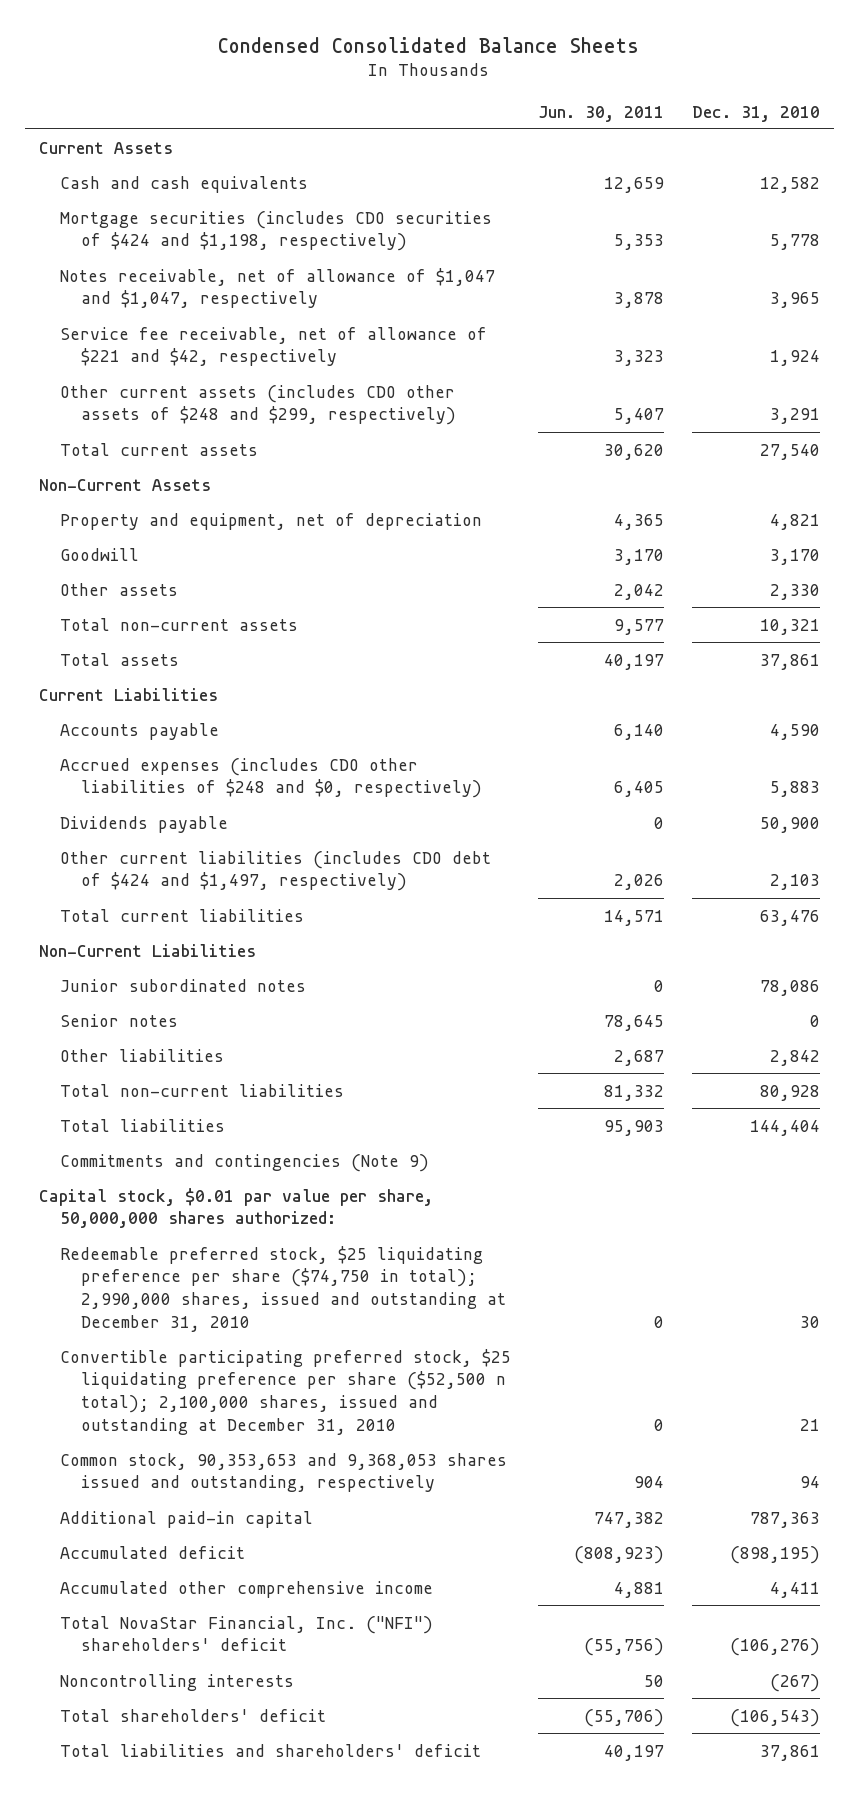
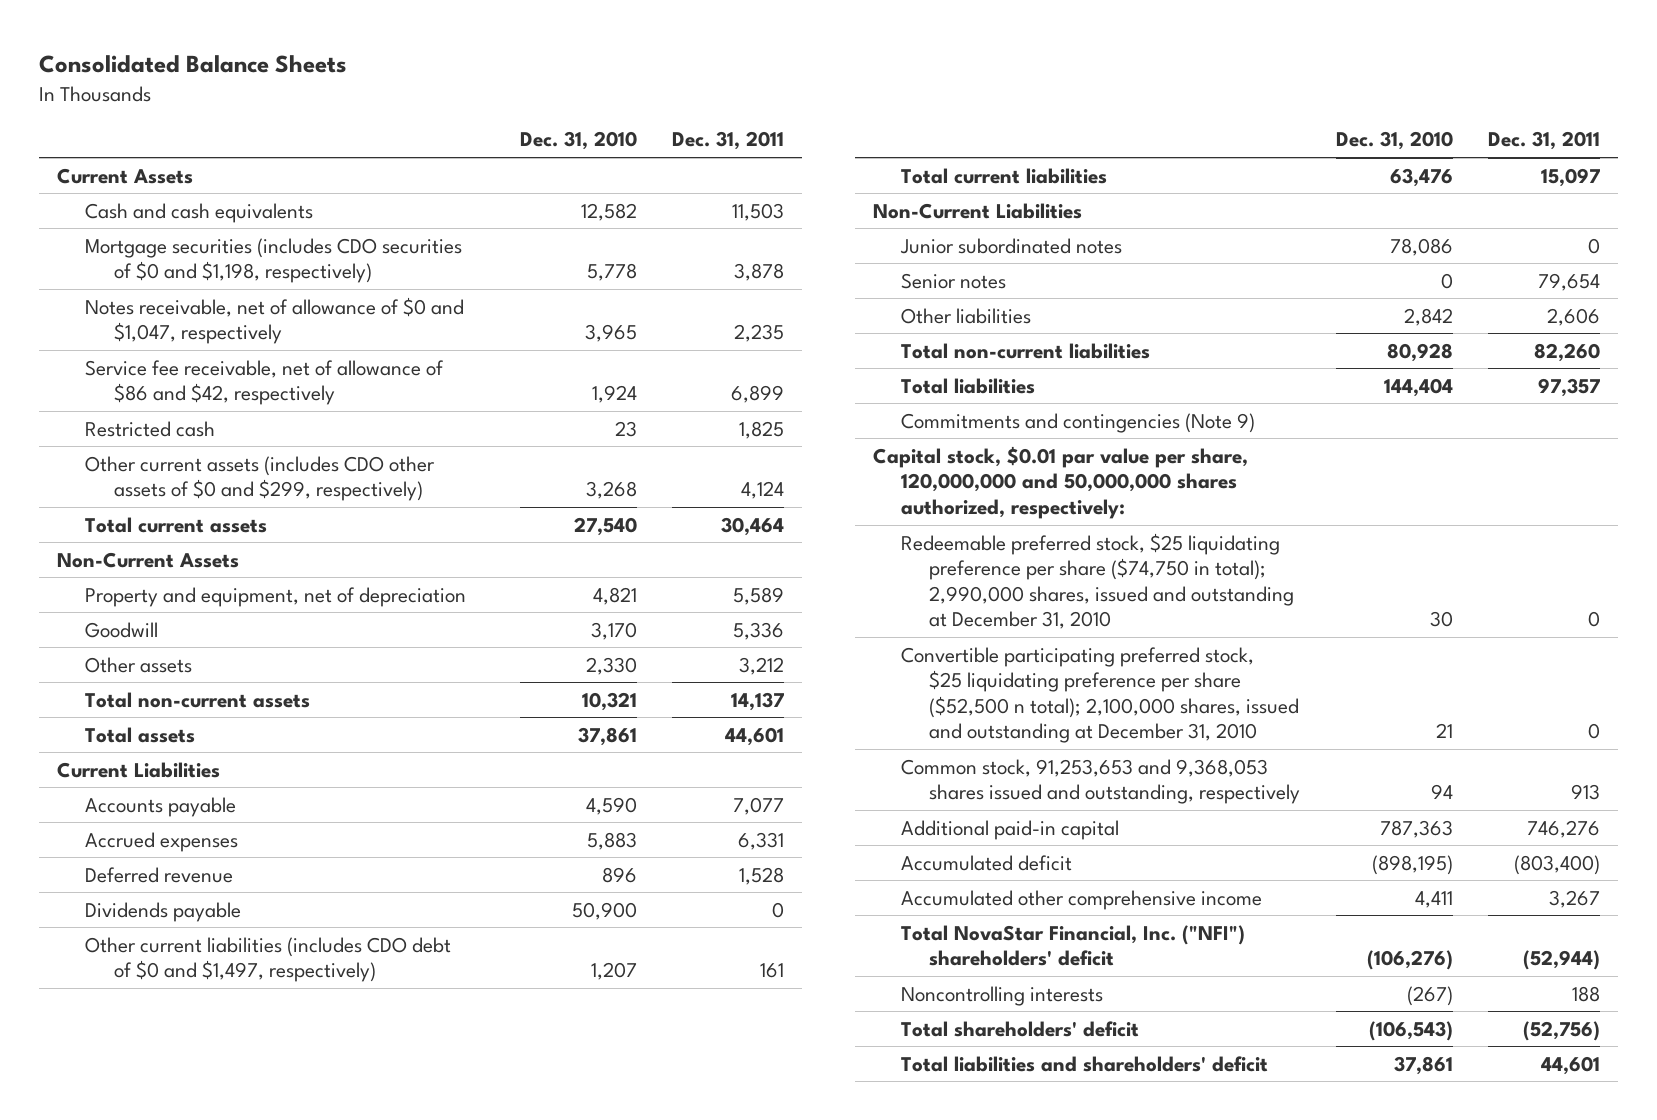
[218,36,640,53] Condensed Consolidated Balance Sheets -> [39,55,348,74] Consolidated Balance Sheets
[538,105,665,122] Jun. 30, 2011 -> none
none -> [672,131,785,151] Dec. 31, 2011
[59,210,492,252] Mortgage securities (includes CDO securities of $424 and $1,198, respectively) -> [85,237,463,284] Mortgage securities (includes CDO securities of $0 and $1,198, respectively)
[59,267,495,309] Notes receivable, net of allowance of $1,047 and $1,047, respectively -> [85,296,465,345] Notes receivable, net of allowance of $0 and $1,047, respectively
[59,326,487,367] Service fee receivable, net of allowance of $221 and $42, respectively -> [85,359,445,406] Service fee receivable, net of allowance of $86 and $42, respectively
none -> [85,420,216,437] Restricted cash
[59,384,456,426] Other current assets (includes CDO other assets of $248 and $299, respectively) -> [85,455,436,502] Other current assets (includes CDO other assets of $0 and $299, respectively)
[769,408,820,425] 3,291 -> [586,481,638,500] 3,268
[59,757,482,799] Accrued expenses (includes CDO other liabilities of $248 and $0, respectively) -> [85,831,239,852] Accrued expenses
none -> [85,866,234,883] Deferred revenue
[59,850,491,892] Other current liabilities (includes CDO debt of $424 and $1,497, respectively) -> [85,936,452,983] Other current liabilities (includes CDO debt of $0 and $1,497, respectively)
[769,874,820,891] 2,103 -> [591,962,638,981] 1,207
[39,1187,434,1229] Capital stock, $0.01 par value per share, 50,000,000 shares authorized: -> [872,445,1248,519] Capital stock, $0.01 par value per share, 120,000,000 and 50,000,000 shares authorized, respectively:
[59,1452,507,1493] Common stock, 90,353,653 and 9,368,053 shares issued and outstanding, respectively -> [900,758,1301,805] Common stock, 91,253,653 and 9,368,053 shares issued and outstanding, respectively

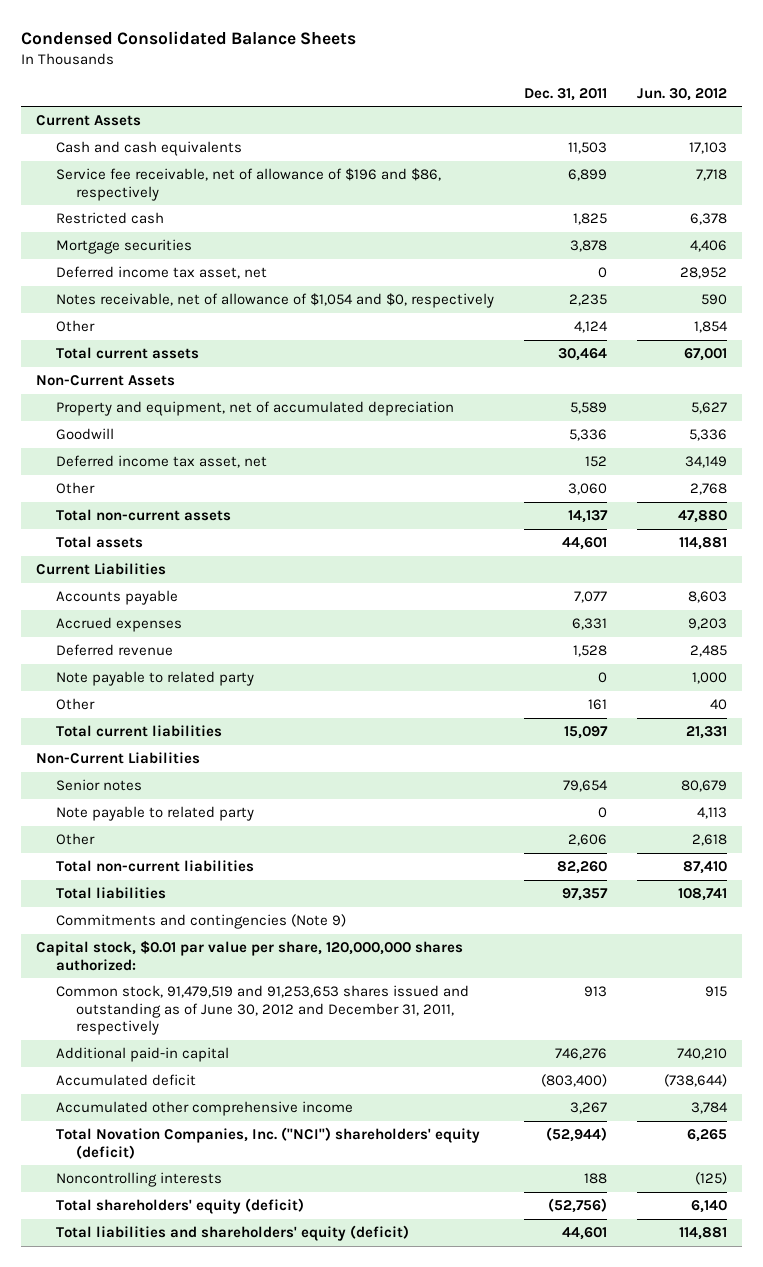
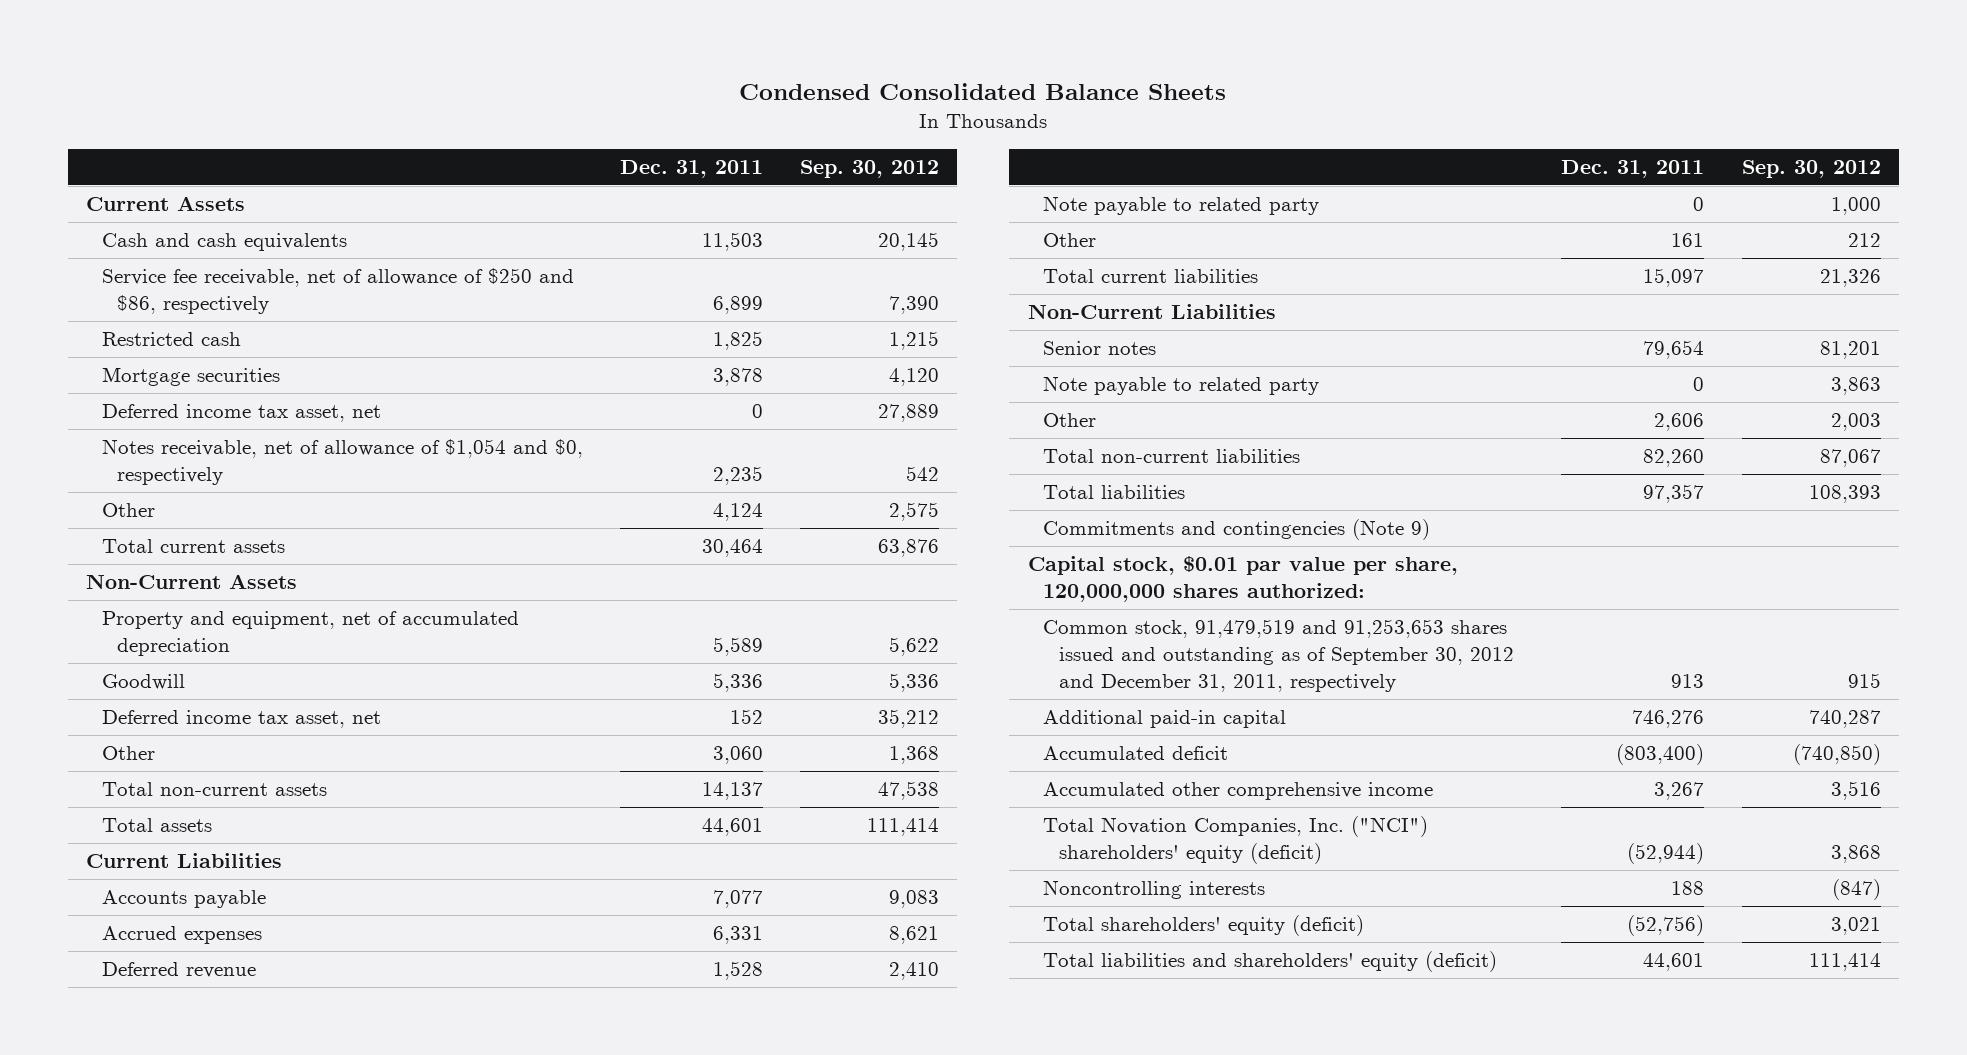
[636,87,727,101] Jun. 30, 2012 -> none
none -> [799,160,939,179] Sep. 30, 2012
[55,168,441,201] Service fee receivable, net of allowance of $196 and $86, respectively -> [101,268,574,315] Service fee receivable, net of allowance of $250 and $86, respectively
[55,985,469,1036] Common stock, 91,479,519 and 91,253,653 shares issued and outstanding as of June 30, 2012 and December 31, 2011, respectively -> [1043,619,1514,692] Common stock, 91,479,519 and 91,253,653 shares issued and outstanding as of September 30, 2012 and December 31, 2011, respectively

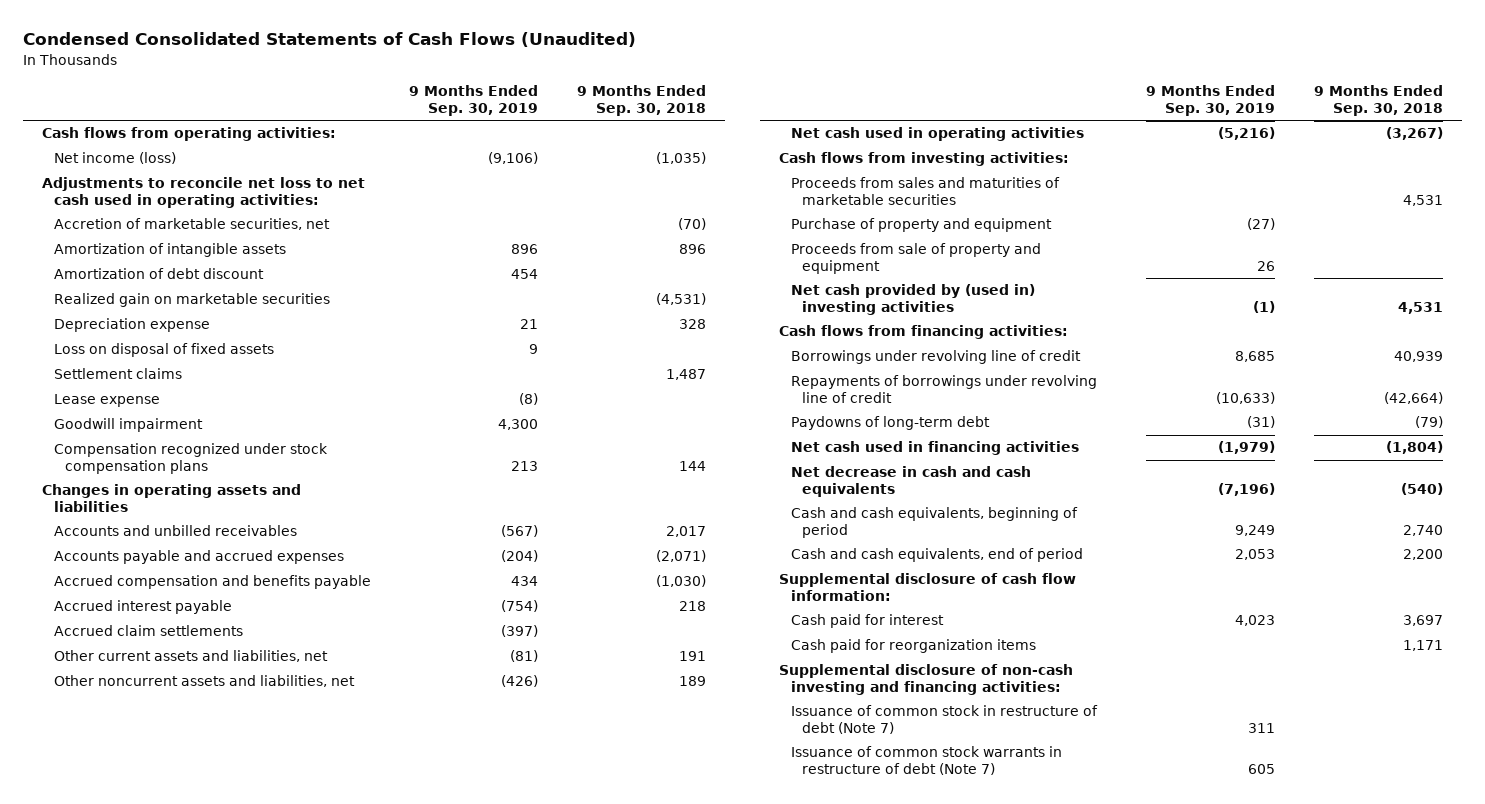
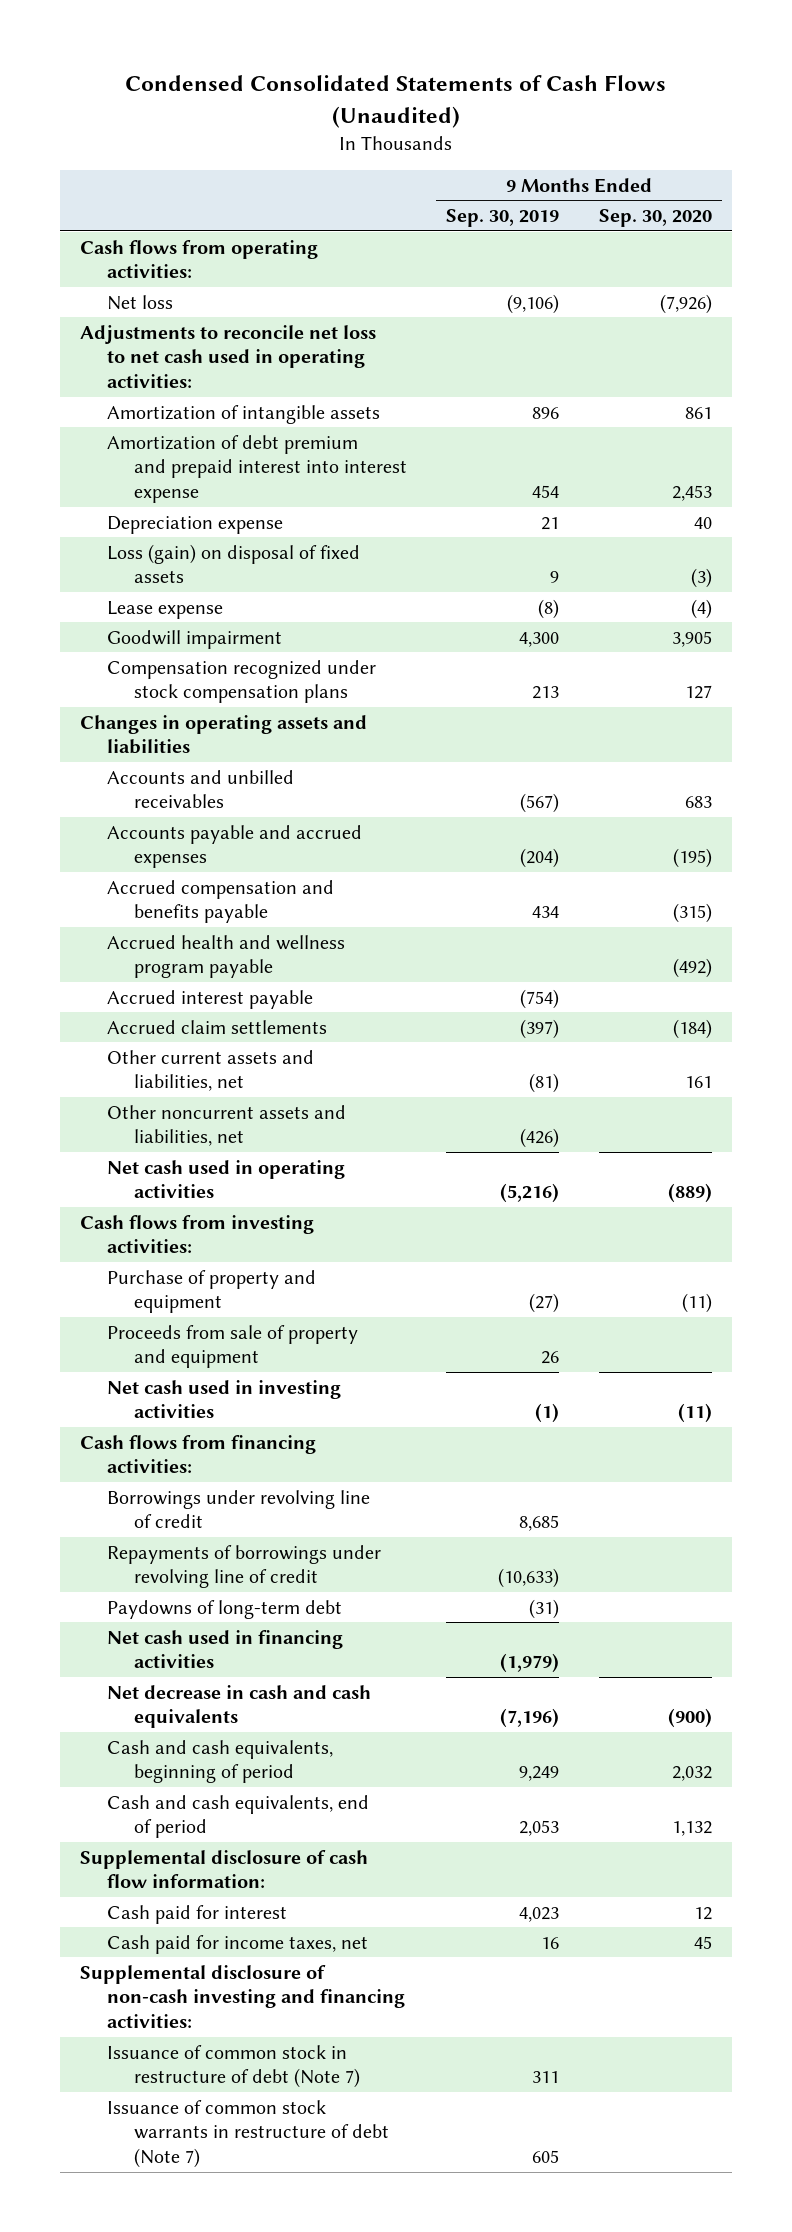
[576,85,706,116] 9 Months Ended Sep. 30, 2018 -> none
none -> [598,209,712,228] Sep. 30, 2020
[53,152,176,165] Net income (loss) -> [106,294,173,310] Net loss
[53,218,330,231] Accretion of marketable securities, net -> none
[53,293,330,308] Realized gain on marketable securities -> none
[53,268,264,280] Amortization of debt discount -> [106,434,407,504] Amortization of debt premium and prepaid interest into interest expense
[53,368,182,380] Settlement claims -> none
[53,343,274,358] Loss on disposal of fixed assets -> [106,543,360,584] Loss (gain) on disposal of fixed assets
none -> [106,934,345,979] Accrued health and wellness program payable
[790,177,1060,206] Proceeds from sales and maturities of marketable securities -> none
[790,284,1035,316] Net cash provided by (used in) investing activities -> [106,1379,341,1419] Net cash used in investing activities
[790,639,1036,654] Cash paid for reorganization items -> none
none -> [106,1934,368,1954] Cash paid for income taxes, net

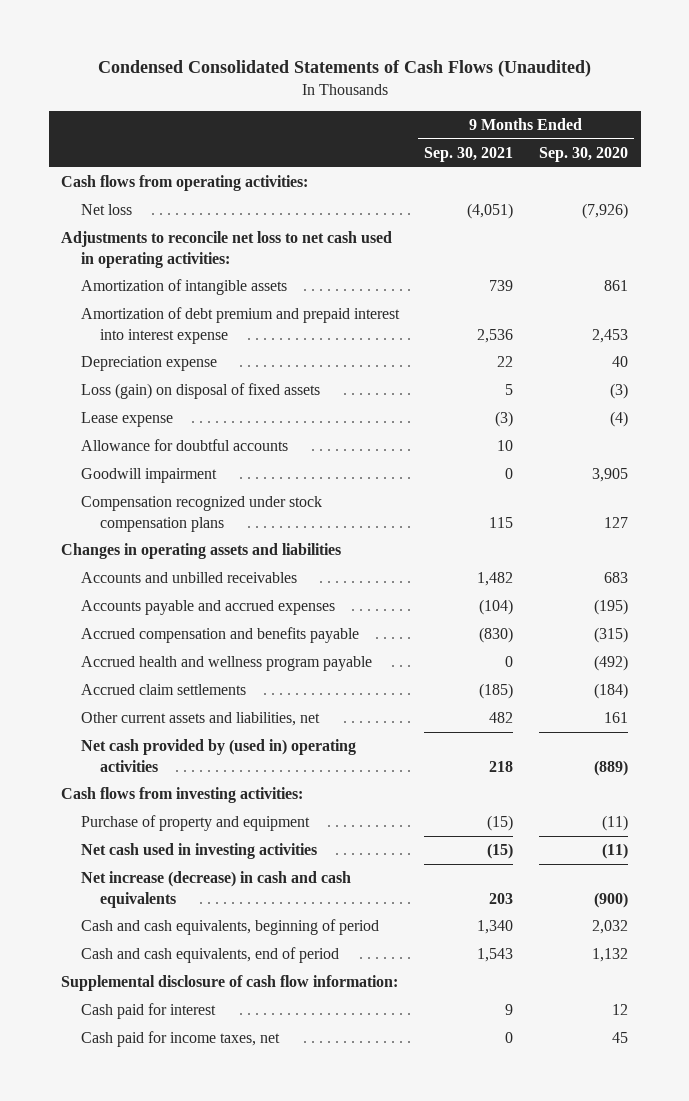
[446,209,560,228] Sep. 30, 2019 -> none
none -> [424,146,514,162] Sep. 30, 2021
none -> [80,439,288,452] Allowance for doubtful accounts
[106,989,313,1009] Accrued interest payable -> none
[106,1104,346,1147] Other noncurrent assets and liabilities, net -> none
[106,1159,345,1199] Net cash used in operating activities -> [80,739,356,772] Net cash provided by (used in) operating activities
[106,1324,358,1369] Proceeds from sale of property and equipment -> none
[79,1434,316,1474] Cash flows from financing activities: -> none
[106,1489,370,1529] Borrowings under revolving line of credit -> none
[106,1544,381,1589] Repayments of borrowings under revolving line of credit -> none
[106,1599,342,1619] Paydowns of long-term debt -> none
[106,1629,343,1669] Net cash used in financing activities -> none
[106,1684,371,1729] Net decrease in cash and cash equivalents -> [80,871,351,908] Net increase (decrease) in cash and cash equivalents
[79,1964,405,2029] Supplemental disclosure of non-cash investing and financing activities: -> none
[106,2044,360,2089] Issuance of common stock in restructure of debt (Note 7) -> none
[106,2099,389,2169] Issuance of common stock warrants in restructure of debt (Note 7) -> none

